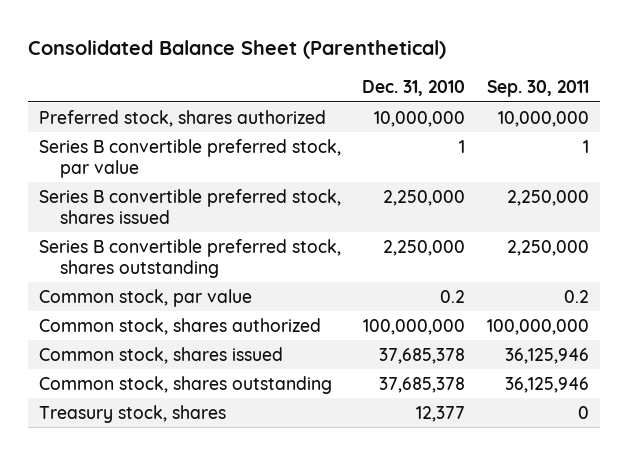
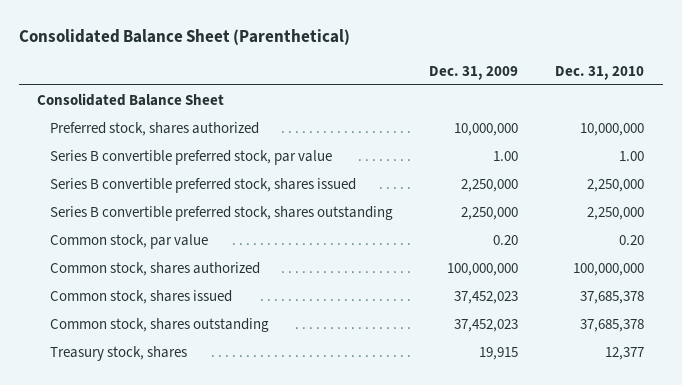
[487,80,590,98] Sep. 30, 2011 -> none
none -> [429,65,519,80] Dec. 31, 2009
none -> [37,92,225,106] Consolidated Balance Sheet
[459,139,466,153] 1 -> [619,150,645,161] 1.00
[440,289,466,303] 0.2 -> [619,234,645,245] 0.20

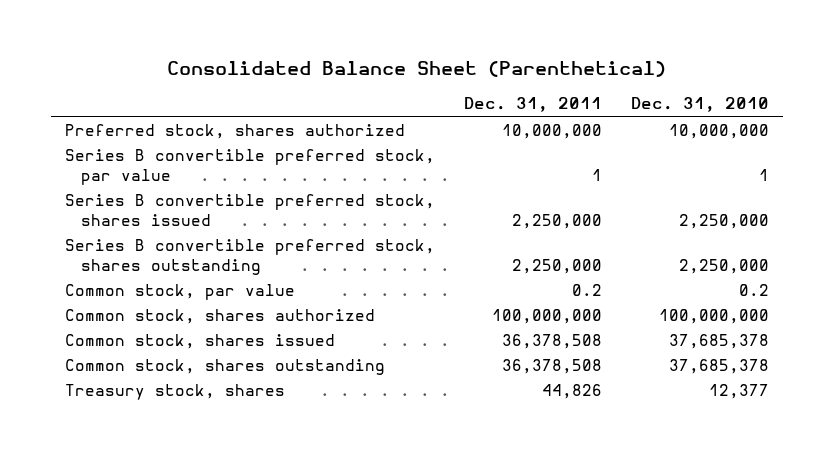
[429,65,519,80] Dec. 31, 2009 -> none
none -> [464,97,603,113] Dec. 31, 2011
[37,92,225,106] Consolidated Balance Sheet -> none
[619,150,645,161] 1.00 -> [758,168,769,181] 1
[619,234,645,245] 0.20 -> [738,283,769,296] 0.2

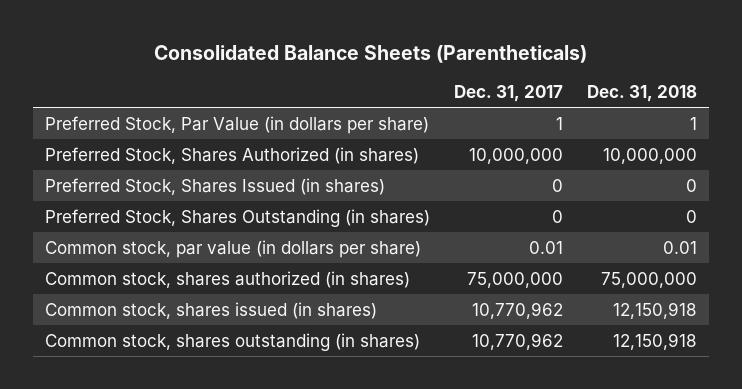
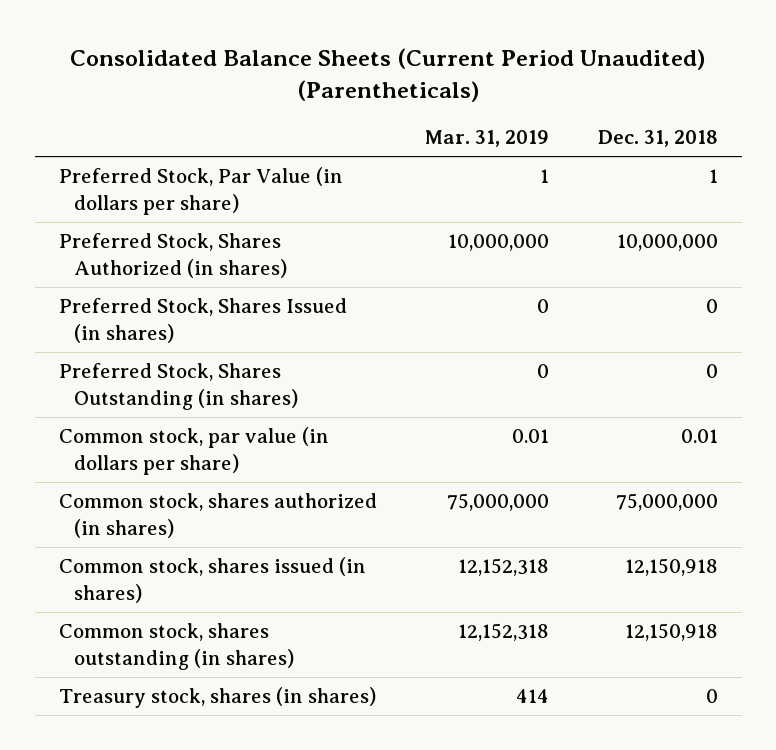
[154,44,588,63] Consolidated Balance Sheets (Parentheticals) -> [70,48,706,102] Consolidated Balance Sheets (Current Period Unaudited) (Parentheticals)
[454,85,564,103] Dec. 31, 2017 -> none
none -> [425,130,550,148] Mar. 31, 2019
none -> [58,687,376,709] Treasury stock, shares (in shares)

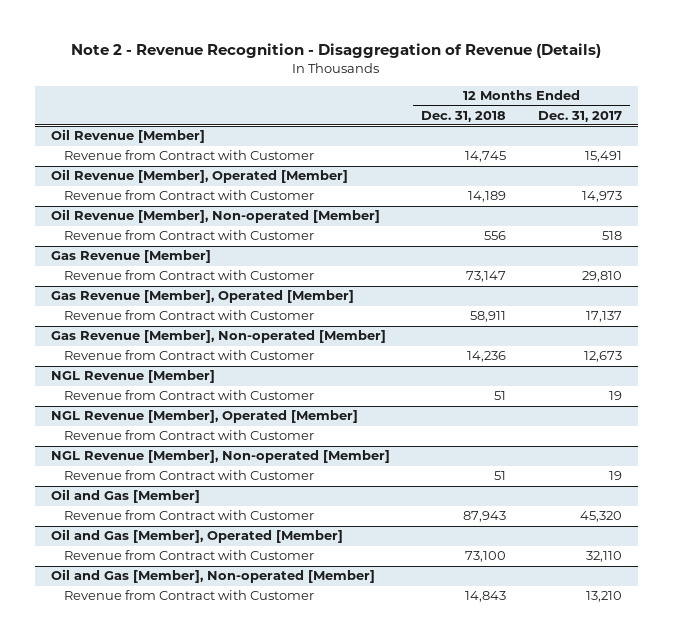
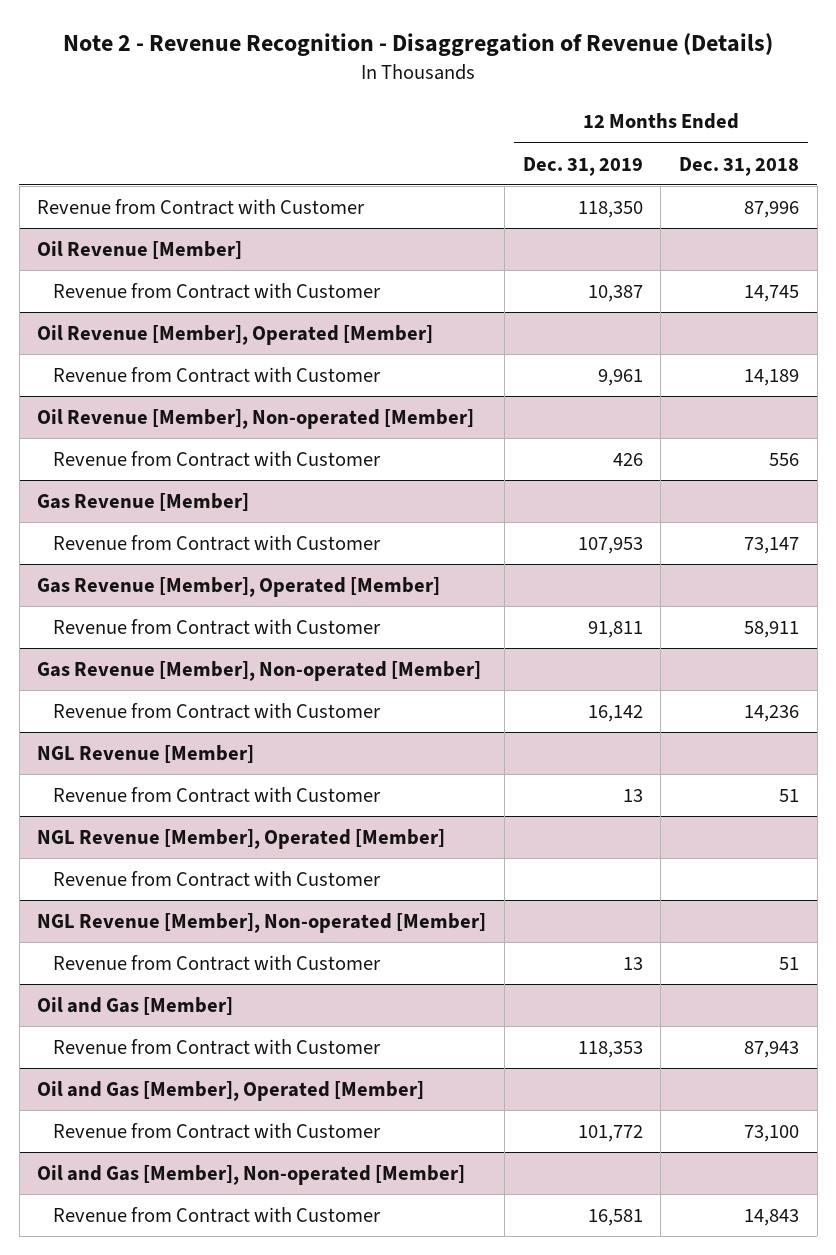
[537,110,622,122] Dec. 31, 2017 -> none
none -> [522,156,643,176] Dec. 31, 2019
none -> [37,199,366,216] Revenue from Contract with Customer

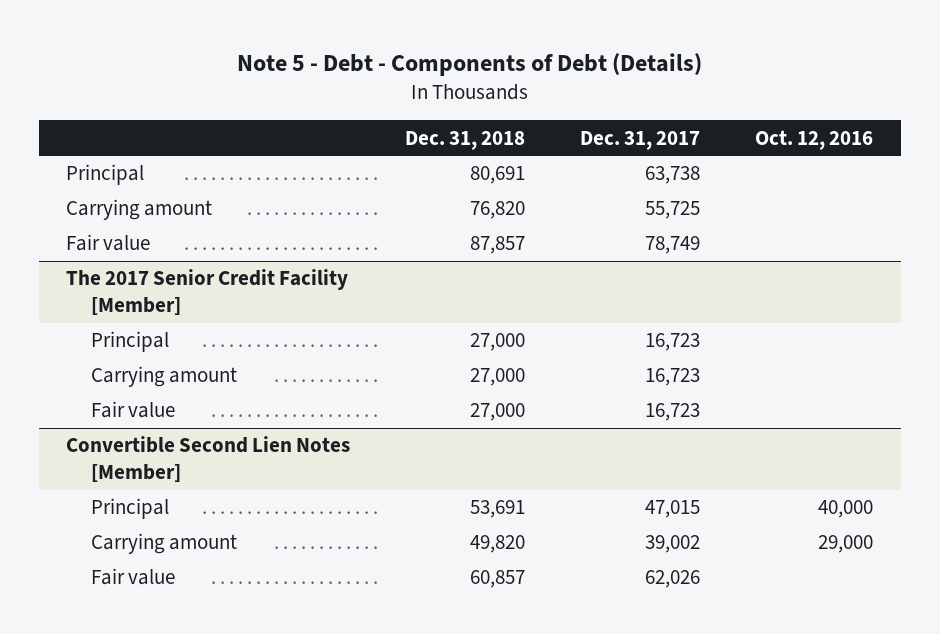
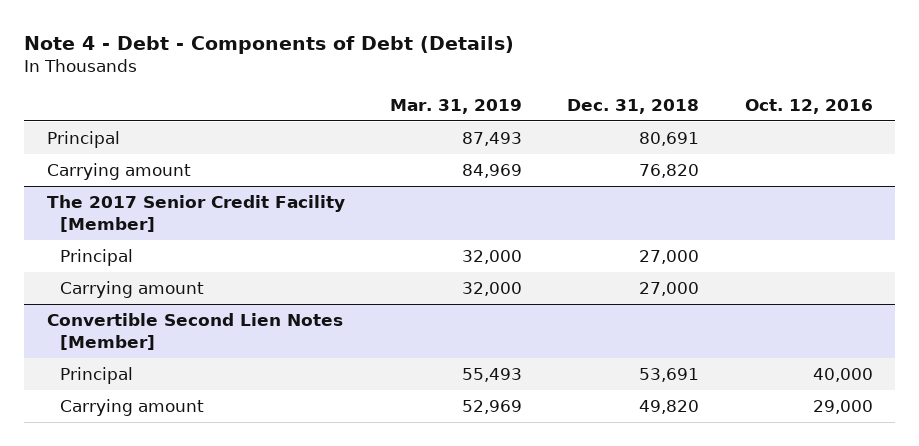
[236,53,702,77] Note 5 - Debt - Components of Debt (Details) -> [23,35,514,54] Note 4 - Debt - Components of Debt (Details)
[580,130,701,150] Dec. 31, 2017 -> none
none -> [389,98,522,114] Mar. 31, 2019
[66,234,151,252] Fair value -> none
[90,401,175,419] Fair value -> none
[90,568,175,586] Fair value -> none

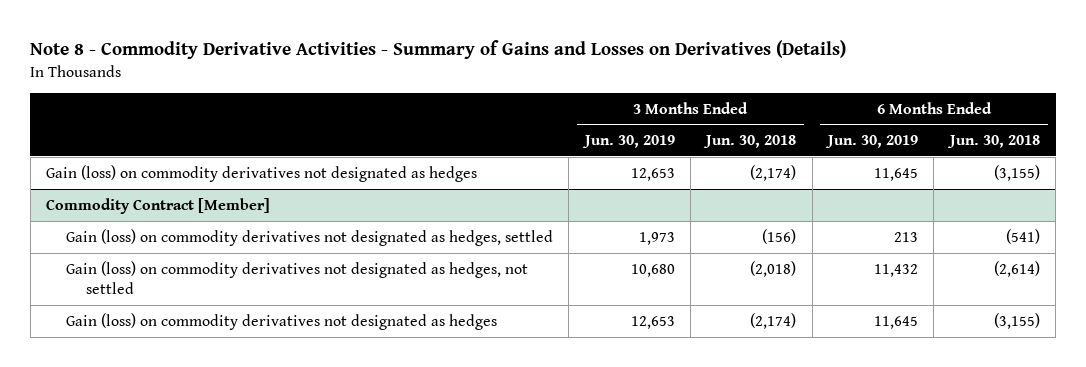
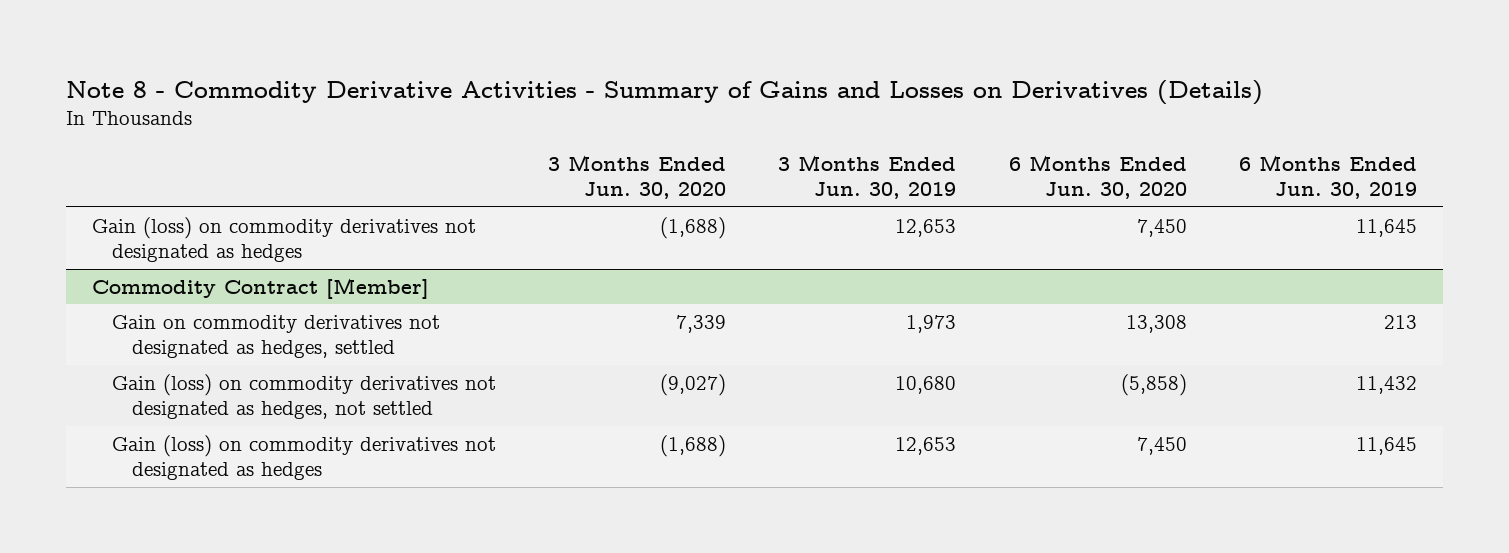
[703,135,797,149] Jun. 30, 2018 -> none
[946,135,1040,149] Jun. 30, 2018 -> none
none -> [548,154,727,200] 3 Months Ended Jun. 30, 2020
none -> [1008,154,1187,200] 6 Months Ended Jun. 30, 2020
[65,228,553,246] Gain (loss) on commodity derivatives not designated as hedges, settled -> [111,314,440,359] Gain on commodity derivatives not designated as hedges, settled

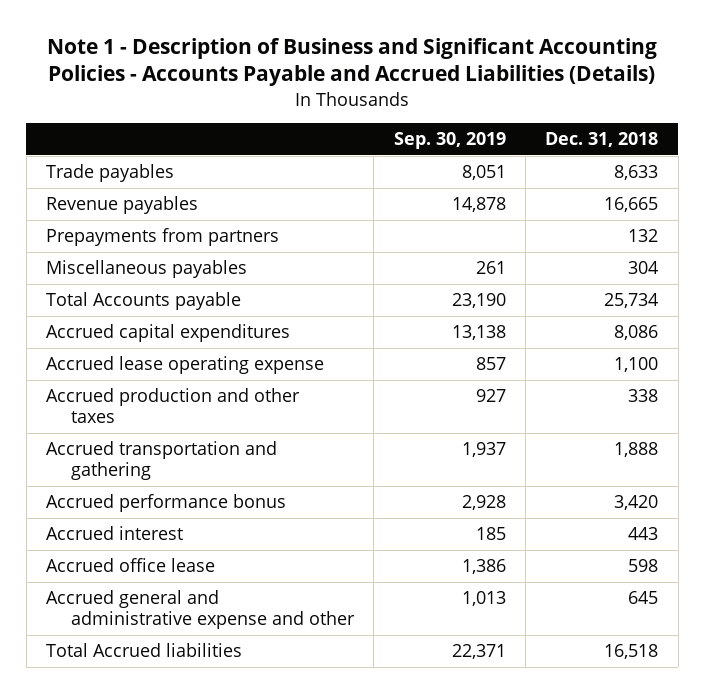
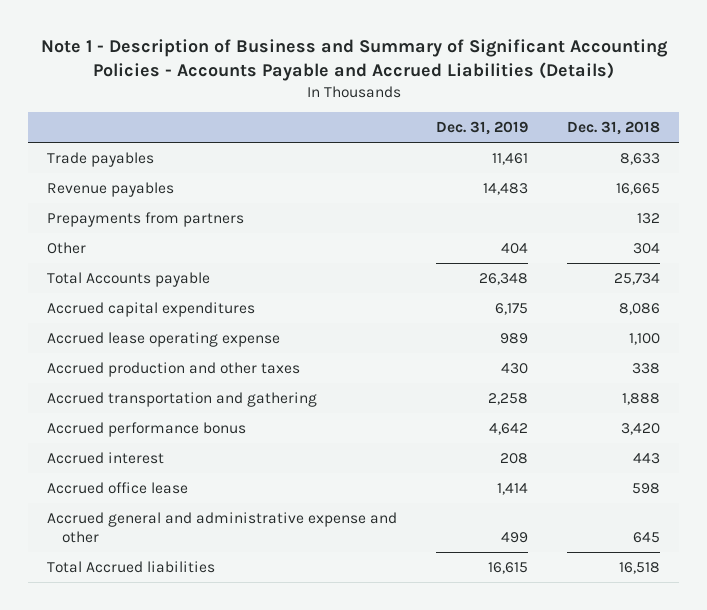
[47,37,658,87] Note 1 - Description of Business and Significant Accounting Policies - Accounts Payable and Accrued Liabilities (Details) -> [40,38,668,81] Note 1 - Description of Business and Summary of Significant Accounting Policies - Accounts Payable and Accrued Liabilities (Details)
[393,132,506,150] Sep. 30, 2019 -> none
none -> [436,121,529,136] Dec. 31, 2019
[45,260,247,279] Miscellaneous payables -> [47,241,87,254] Other

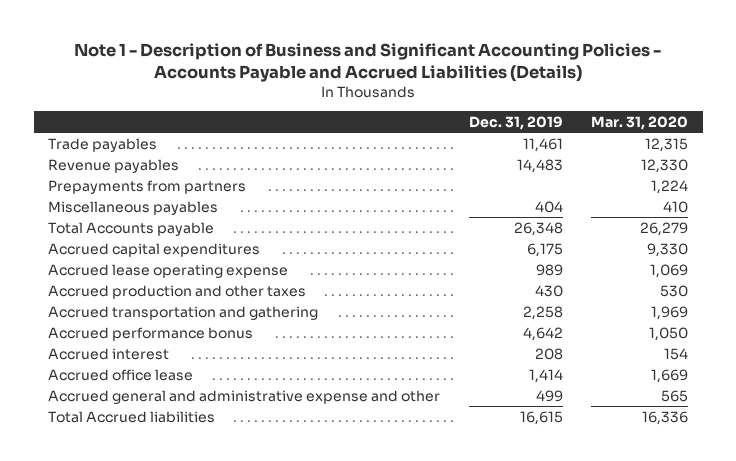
[40,38,668,81] Note 1 - Description of Business and Summary of Significant Accounting Policies - Accounts Payable and Accrued Liabilities (Details) -> [74,42,662,82] Note 1 - Description of Business and Significant Accounting Policies - Accounts Payable and Accrued Liabilities (Details)
[566,121,660,136] Dec. 31, 2018 -> none
none -> [591,115,689,130] Mar. 31, 2020
[47,241,87,254] Other -> [47,200,218,215] Miscellaneous payables

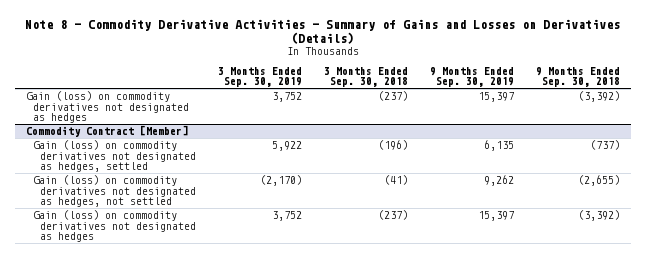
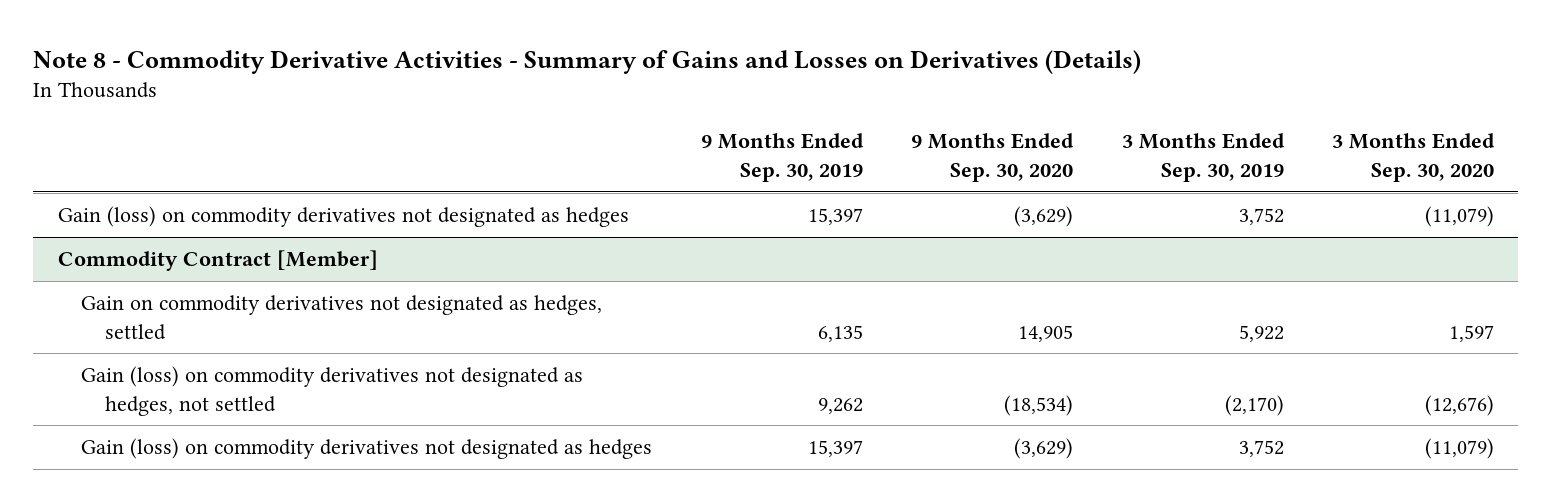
[324,66,409,88] 3 Months Ended Sep. 30, 2018 -> none
[536,66,621,88] 9 Months Ended Sep. 30, 2018 -> none
none -> [911,133,1075,183] 9 Months Ended Sep. 30, 2020
none -> [1332,133,1496,183] 3 Months Ended Sep. 30, 2020
[32,140,196,172] Gain (loss) on commodity derivatives not designated as hedges, settled -> [81,295,603,340] Gain on commodity derivatives not designated as hedges, settled

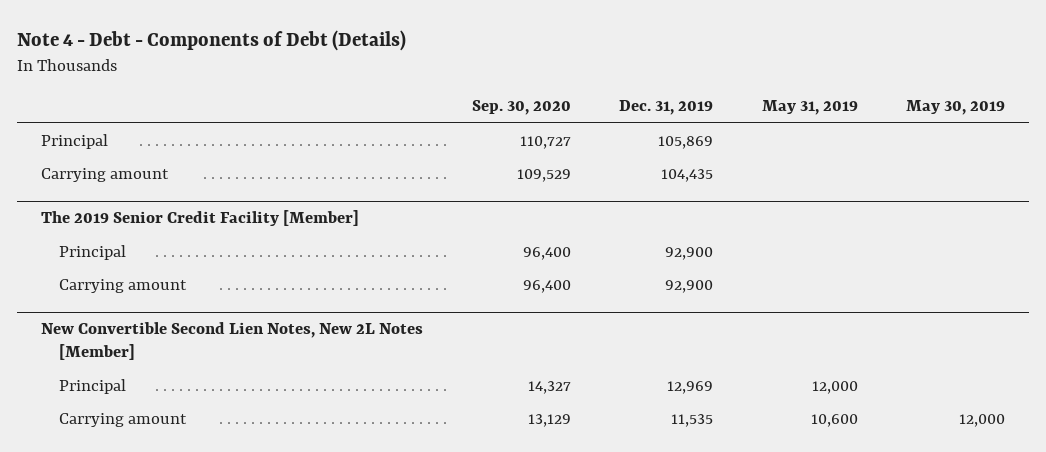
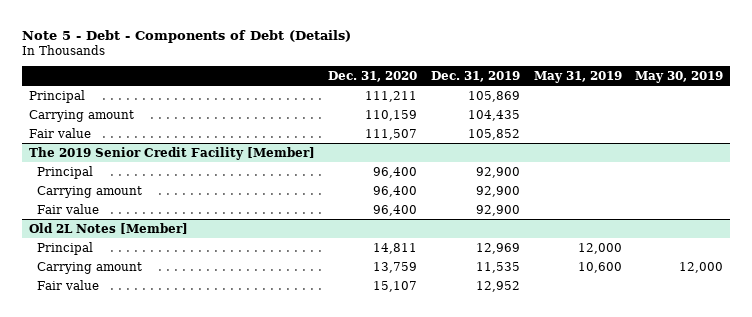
[16,29,406,51] Note 4 - Debt - Components of Debt (Details) -> [22,29,352,43] Note 5 - Debt - Components of Debt (Details)
[471,100,571,116] Sep. 30, 2020 -> none
none -> [328,70,418,82] Dec. 31, 2020
none -> [28,127,91,138] Fair value
[41,322,424,361] New Convertible Second Lien Notes, New 2L Notes [Member] -> none
none -> [36,203,99,214] Fair value
none -> [28,222,188,234] Old 2L Notes [Member]
none -> [36,279,99,290] Fair value

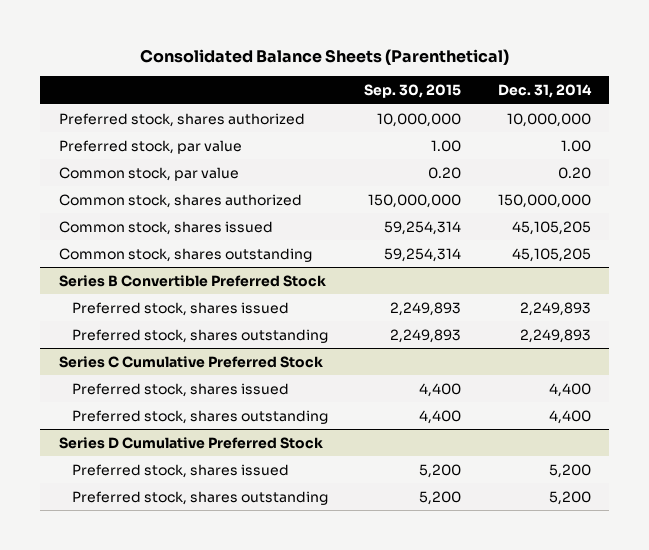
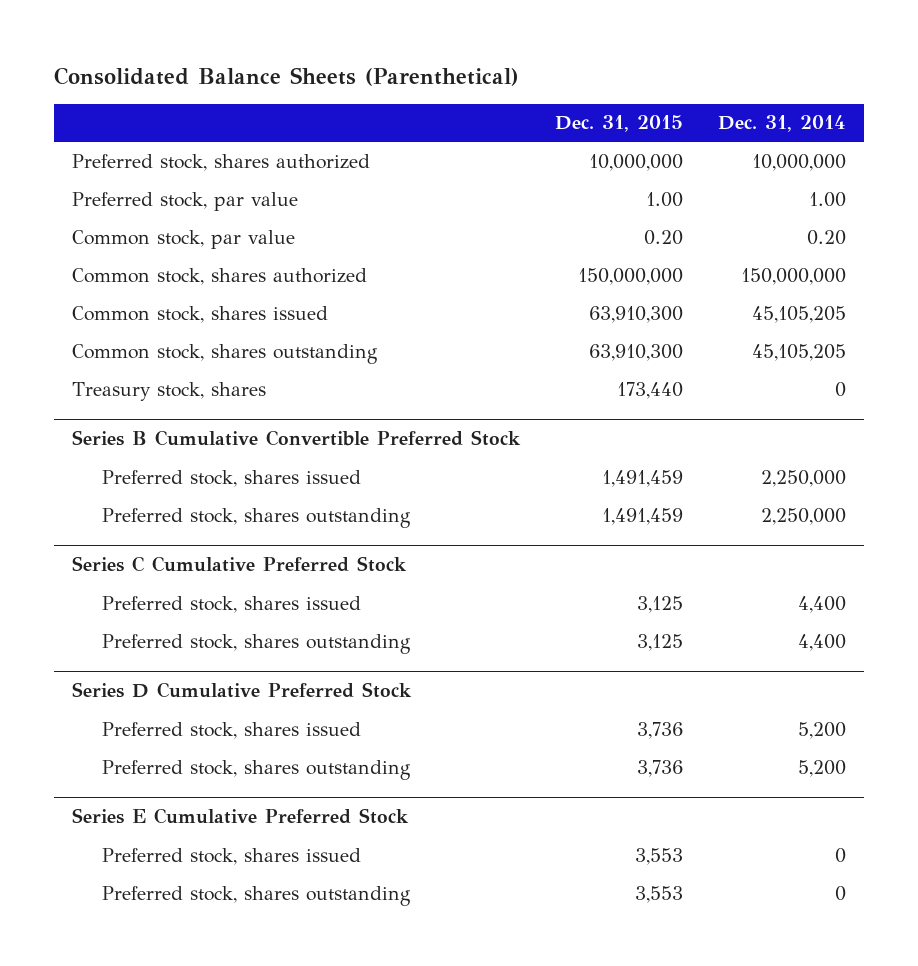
[364,84,462,99] Sep. 30, 2015 -> none
none -> [554,115,683,133] Dec. 31, 2015
none -> [71,381,266,401] Treasury stock, shares
[58,274,326,287] Series B Convertible Preferred Stock -> [71,430,521,447] Series B Cumulative Convertible Preferred Stock
[519,301,591,316] 2,249,893 -> [761,469,847,487] 2,250,000
[519,328,591,343] 2,249,893 -> [761,507,847,525] 2,250,000
none -> [71,808,409,825] Series E Cumulative Preferred Stock
none -> [101,847,361,865] Preferred stock, shares issued
none -> [101,885,411,906] Preferred stock, shares outstanding

